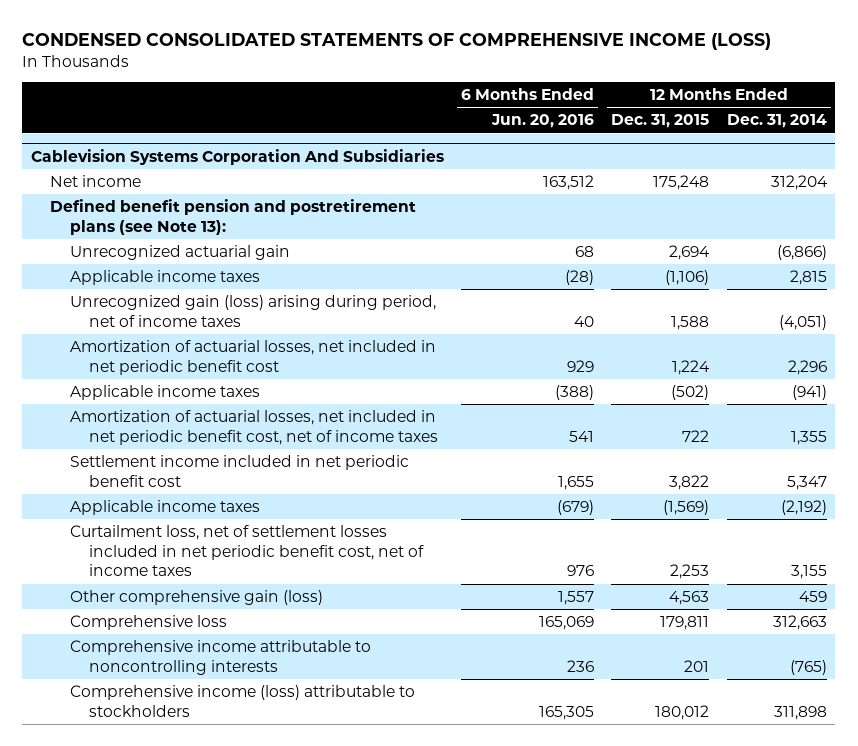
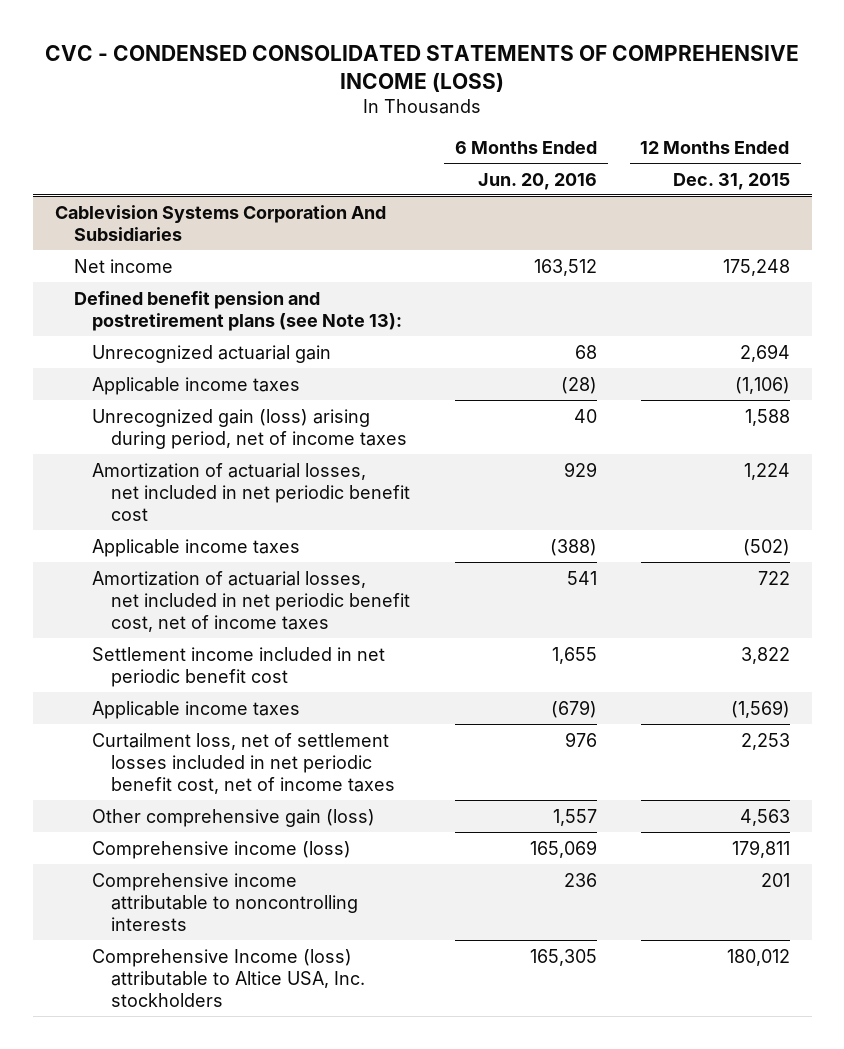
[22,33,772,51] CONDENSED CONSOLIDATED STATEMENTS OF COMPREHENSIVE INCOME (LOSS) -> [45,44,800,92] CVC - CONDENSED CONSOLIDATED STATEMENTS OF COMPREHENSIVE INCOME (LOSS)
[726,114,827,129] Dec. 31, 2014 -> none
[69,615,227,631] Comprehensive loss -> [92,840,352,859] Comprehensive income (loss)
[69,685,415,717] Comprehensive income (loss) attributable to stockholders -> [92,948,366,1007] Comprehensive Income (loss) attributable to Altice USA, Inc. stockholders

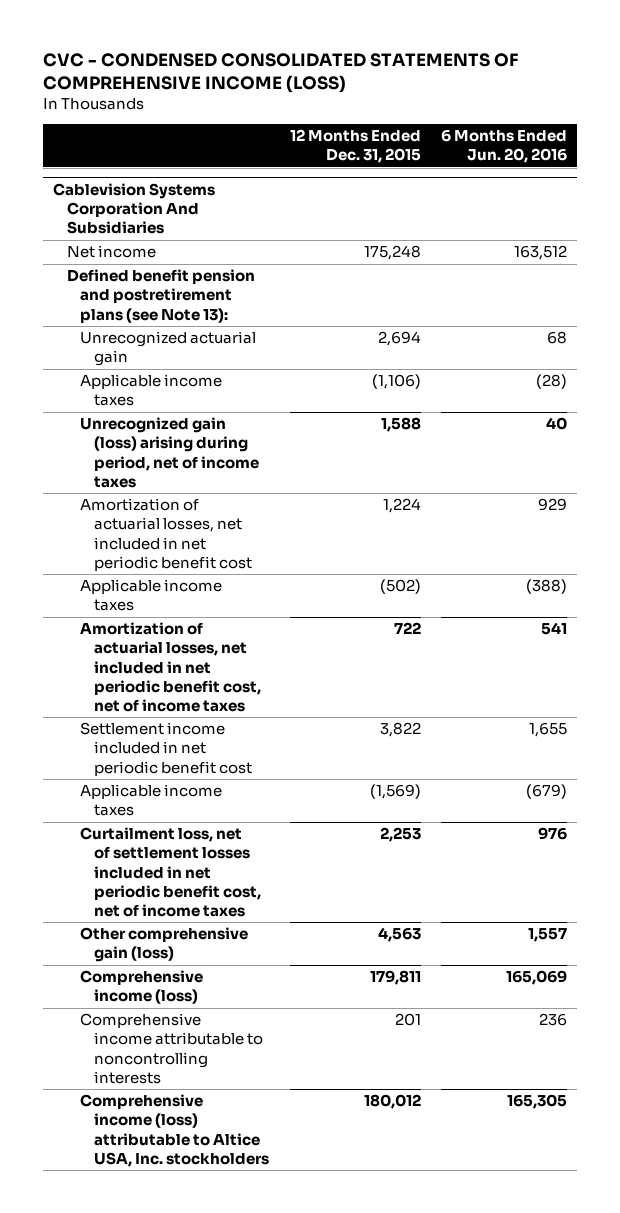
[92,948,366,1007] Comprehensive Income (loss) attributable to Altice USA, Inc. stockholders -> [80,1094,270,1167] Comprehensive income (loss) attributable to Altice USA, Inc. stockholders

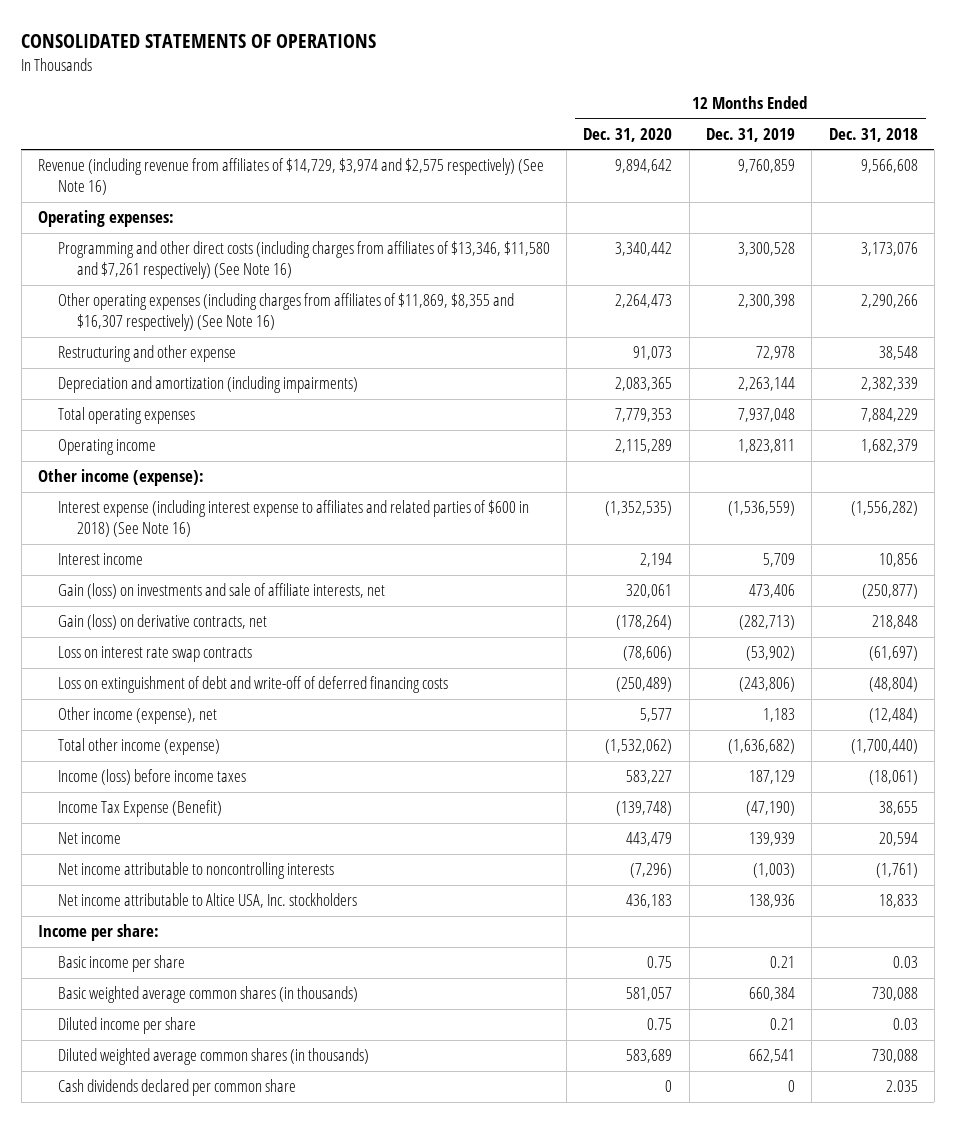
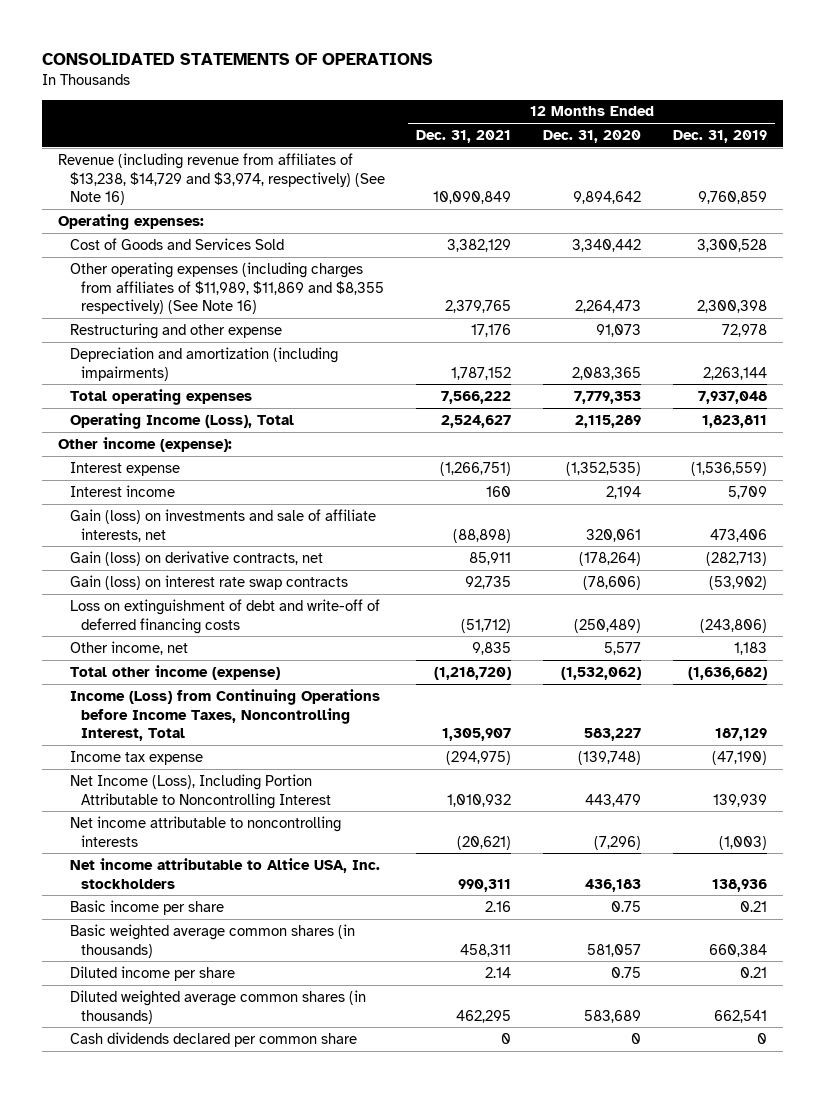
[828,127,918,142] Dec. 31, 2018 -> none
none -> [416,129,512,143] Dec. 31, 2021
[38,158,545,196] Revenue (including revenue from affiliates of $14,729, $3,974 and $2,575 respectively) (See Note 16) -> [58,152,385,206] Revenue (including revenue from affiliates of $13,238, $14,729 and $3,974, respectively) (See Note 16)
[57,241,550,280] Programming and other direct costs (including charges from affiliates of $13,346, $11,580 and $7,261 respectively) (See Note 16) -> [69,237,284,250] Cost of Goods and Services Sold
[57,293,514,332] Other operating expenses (including charges from affiliates of $11,869, $8,355 and $16,307 respectively) (See Note 16) -> [69,261,384,315] Other operating expenses (including charges from affiliates of $11,989, $11,869 and $8,355 respectively) (See Note 16)
[57,439,156,456] Operating income -> [69,412,294,429] Operating Income (Loss), Total
[57,500,529,538] Interest expense (including interest expense to affiliates and related parties of $600 in 2018) (See Note 16) -> [69,461,180,476] Interest expense
[57,646,252,663] Loss on interest rate swap contracts -> [69,574,348,590] Gain (loss) on interest rate swap contracts
[57,707,217,725] Other income (expense), net -> [69,640,188,655] Other income, net
[57,769,246,786] Income (loss) before income taxes -> [69,688,380,742] Income (Loss) from Continuing Operations before Income Taxes, Noncontrolling Interest, Total
[57,800,222,818] Income Tax Expense (Benefit) -> [69,750,203,765] Income tax expense
[57,832,121,845] Net income -> [69,773,331,809] Net Income (Loss), Including Portion Attributable to Noncontrolling Interest
[38,924,160,942] Income per share: -> none

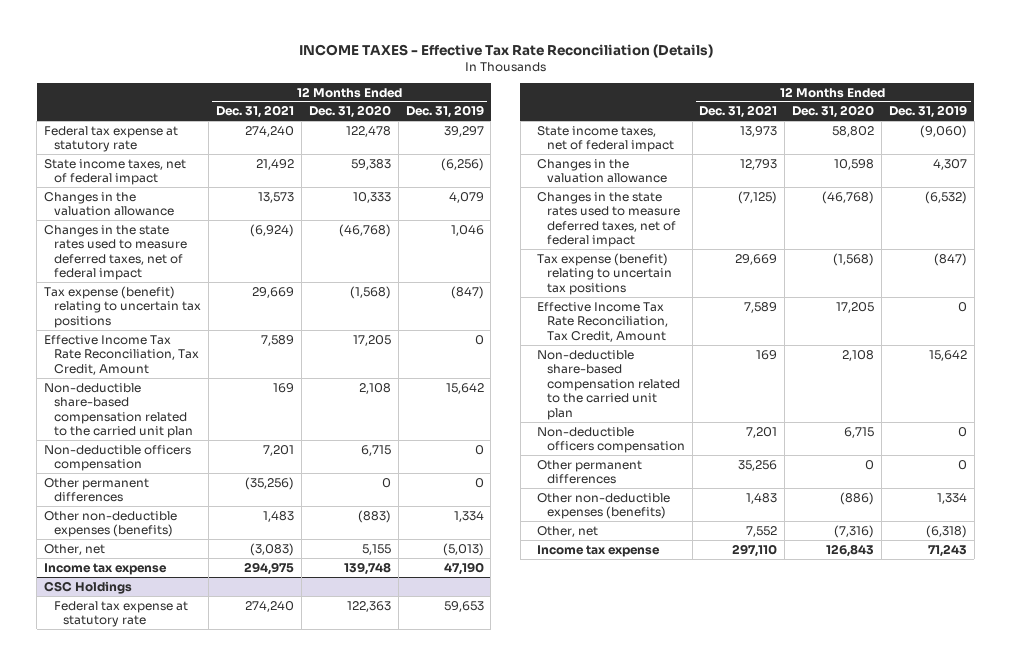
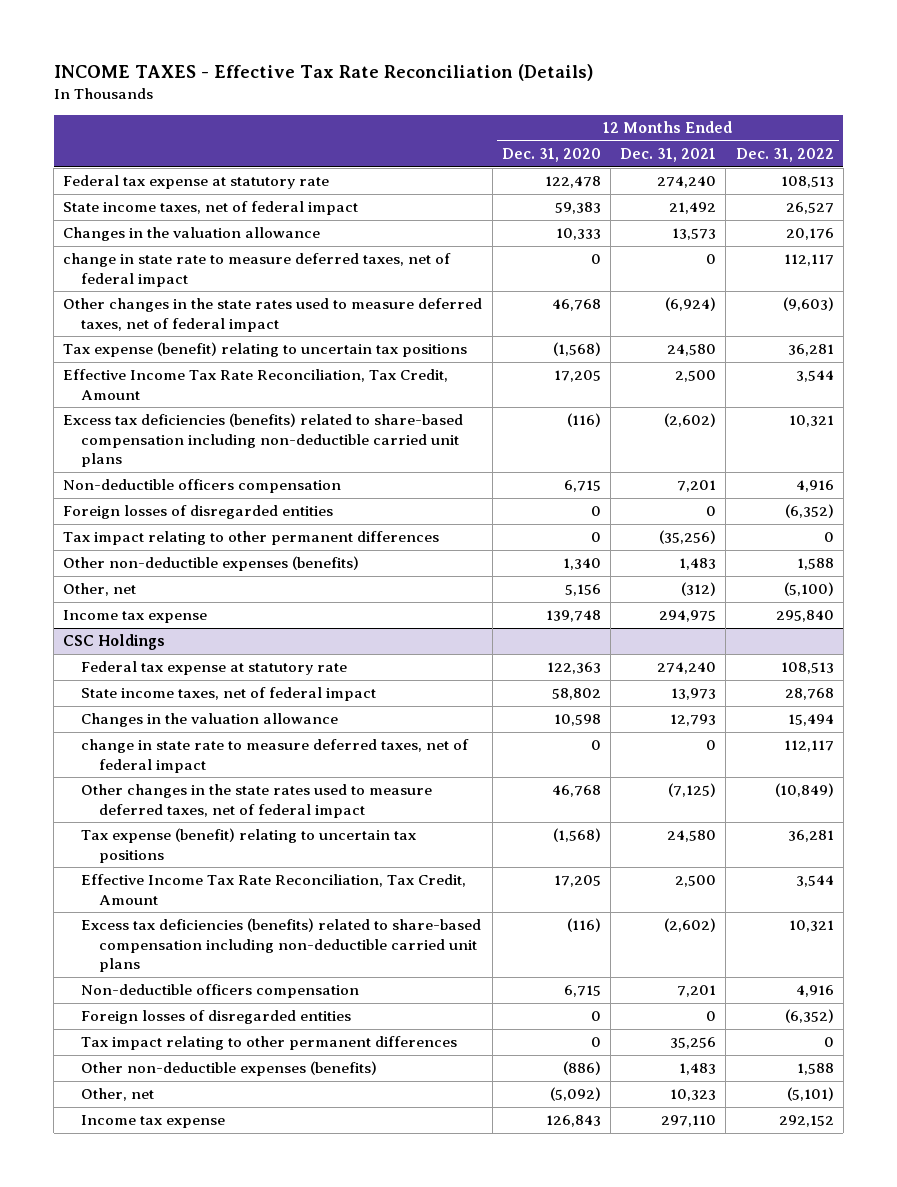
[405,105,484,119] Dec. 31, 2019 -> none
none -> [735,148,834,163] Dec. 31, 2022
none -> [63,253,452,287] change in state rate to measure deferred taxes, net of federal impact
[44,224,187,281] Changes in the state rates used to measure deferred taxes, net of federal impact -> [63,298,483,332] Other changes in the state rates used to measure deferred taxes, net of federal impact
[338,223,391,237] (46,768) -> [551,299,601,312] 46,768
[252,286,295,298] 29,669 -> [667,344,717,357] 24,580
[261,334,295,346] 7,589 -> [675,370,717,383] 2,500
[44,382,193,439] Non-deductible share-based compensation related to the carried unit plan -> [63,413,464,468] Excess tax deficiencies (benefits) related to share-based compensation including non-deductible carried unit plans
[273,382,295,393] 169 -> [664,413,717,428] (2,602)
[358,382,391,394] 2,108 -> [566,413,601,428] (116)
none -> [63,505,334,520] Foreign losses of disregarded entities
[44,477,150,503] Other permanent differences -> [63,531,440,546] Tax impact relating to other permanent differences
[357,509,391,523] (883) -> [562,558,601,571] 1,340
[250,542,295,556] (3,083) -> [681,582,717,597] (312)
[361,543,391,555] 5,155 -> [564,584,601,597] 5,156
none -> [81,739,470,773] change in state rate to measure deferred taxes, net of federal impact
[537,191,680,248] Changes in the state rates used to measure deferred taxes, net of federal impact -> [81,784,433,818] Other changes in the state rates used to measure deferred taxes, net of federal impact
[822,190,875,204] (46,768) -> [551,785,601,798] 46,768
[735,253,778,265] 29,669 -> [667,830,717,843] 24,580
[744,301,778,313] 7,589 -> [675,875,717,888] 2,500
[537,349,680,420] Non-deductible share-based compensation related to the carried unit plan -> [81,918,482,973] Excess tax deficiencies (benefits) related to share-based compensation including non-deductible carried unit plans
[756,349,778,360] 169 -> [664,918,717,933] (2,602)
[842,349,875,361] 2,108 -> [566,918,601,933] (116)
none -> [81,1010,352,1025] Foreign losses of disregarded entities
[537,459,643,485] Other permanent differences -> [81,1036,458,1051] Tax impact relating to other permanent differences
[746,525,778,537] 7,552 -> [670,1089,717,1102] 10,323
[834,524,875,538] (7,316) -> [549,1087,601,1102] (5,092)

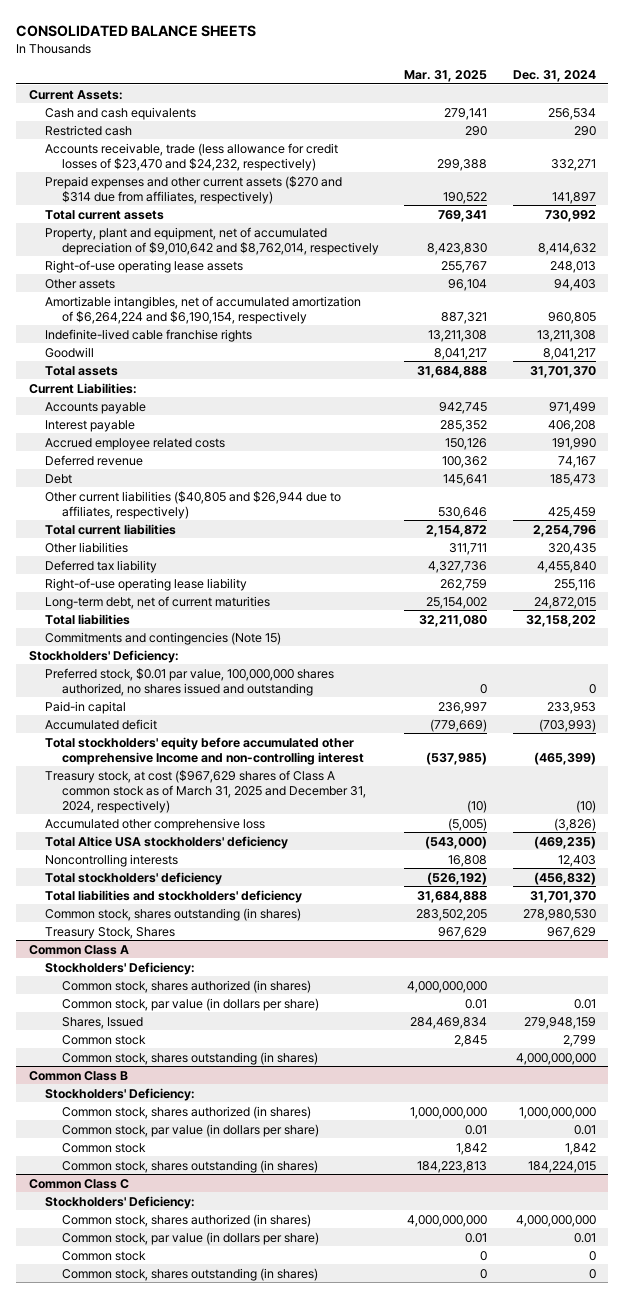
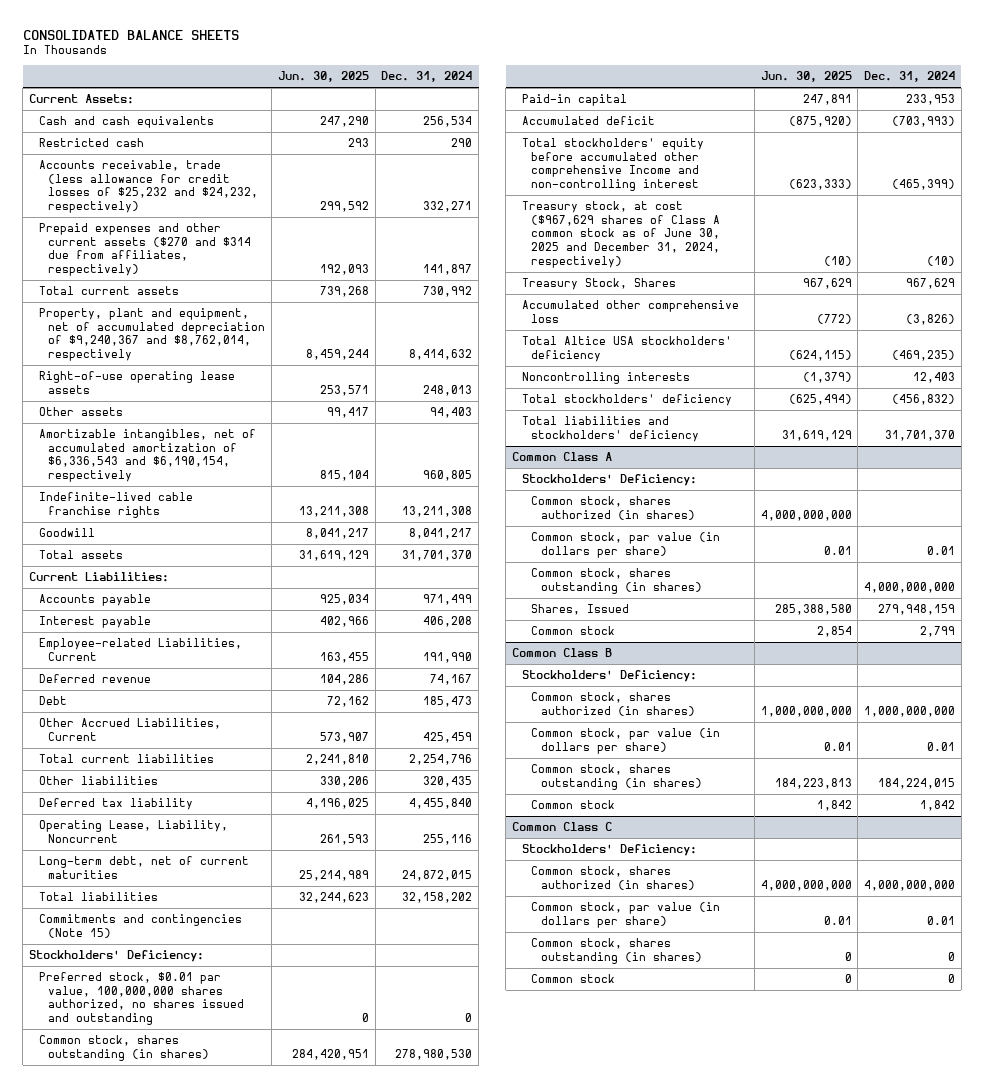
[404,70,488,83] Mar. 31, 2025 -> none
none -> [277,71,369,83] Jun. 30, 2025
[45,142,339,171] Accounts receivable, trade (less allowance for credit losses of $23,470 and $24,232, respectively) -> [38,160,259,214] Accounts receivable, trade (less allowance for credit losses of $25,232 and $24,232, respectively)
[45,226,379,255] Property, plant and equipment, net of accumulated depreciation of $9,010,642 and $8,762,014, respectively -> [38,308,266,362] Property, plant and equipment, net of accumulated depreciation of $9,240,367 and $8,762,014, respectively
[45,295,362,324] Amortizable intangibles, net of accumulated amortization of $6,264,224 and $6,190,154, respectively -> [38,429,256,483] Amortizable intangibles, net of accumulated amortization of $6,336,543 and $6,190,154, respectively
[45,437,226,450] Accrued employee related costs -> [38,638,242,661] Employee-related Liabilities, Current
[45,490,342,519] Other current liabilities ($40,805 and $26,944 due to affiliates, respectively) -> [38,718,221,741] Other Accrued Liabilities, Current
[45,577,248,591] Right-of-use operating lease liability -> [38,820,228,843] Operating Lease, Liability, Noncurrent
[45,907,302,921] Common stock, shares outstanding (in shares) -> [38,1035,210,1061] Common stock, shares outstanding (in shares)
[45,769,366,813] Treasury stock, at cost ($967,629 shares of Class A common stock as of March 31, 2025 and December 31, 2024, respectively) -> [521,201,721,268] Treasury stock, at cost ($967,629 shares of Class A common stock as of June 30, 2025 and December 31, 2024, respectively)
[45,926,176,939] Treasury Stock, Shares -> [521,278,676,291] Treasury Stock, Shares
[61,1051,318,1065] Common stock, shares outstanding (in shares) -> [531,568,702,594] Common stock, shares outstanding (in shares)
[61,1142,146,1153] Common stock -> [531,800,616,810] Common stock
[61,1250,146,1261] Common stock -> [531,974,616,984] Common stock

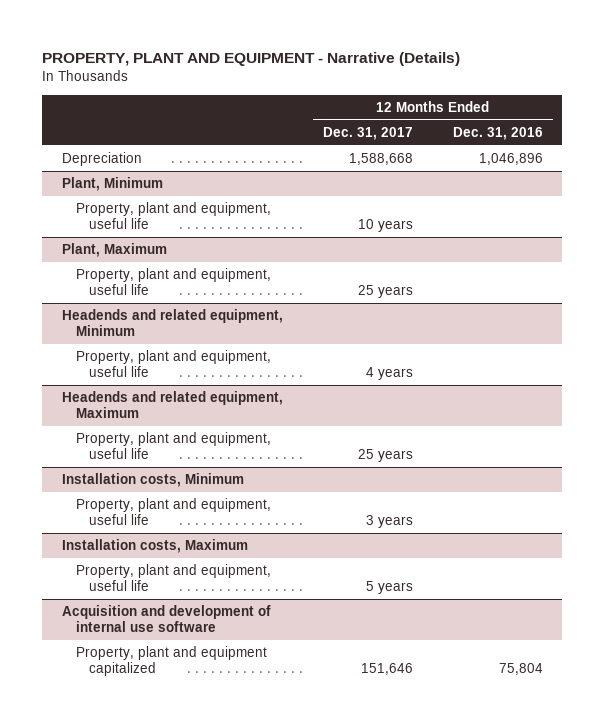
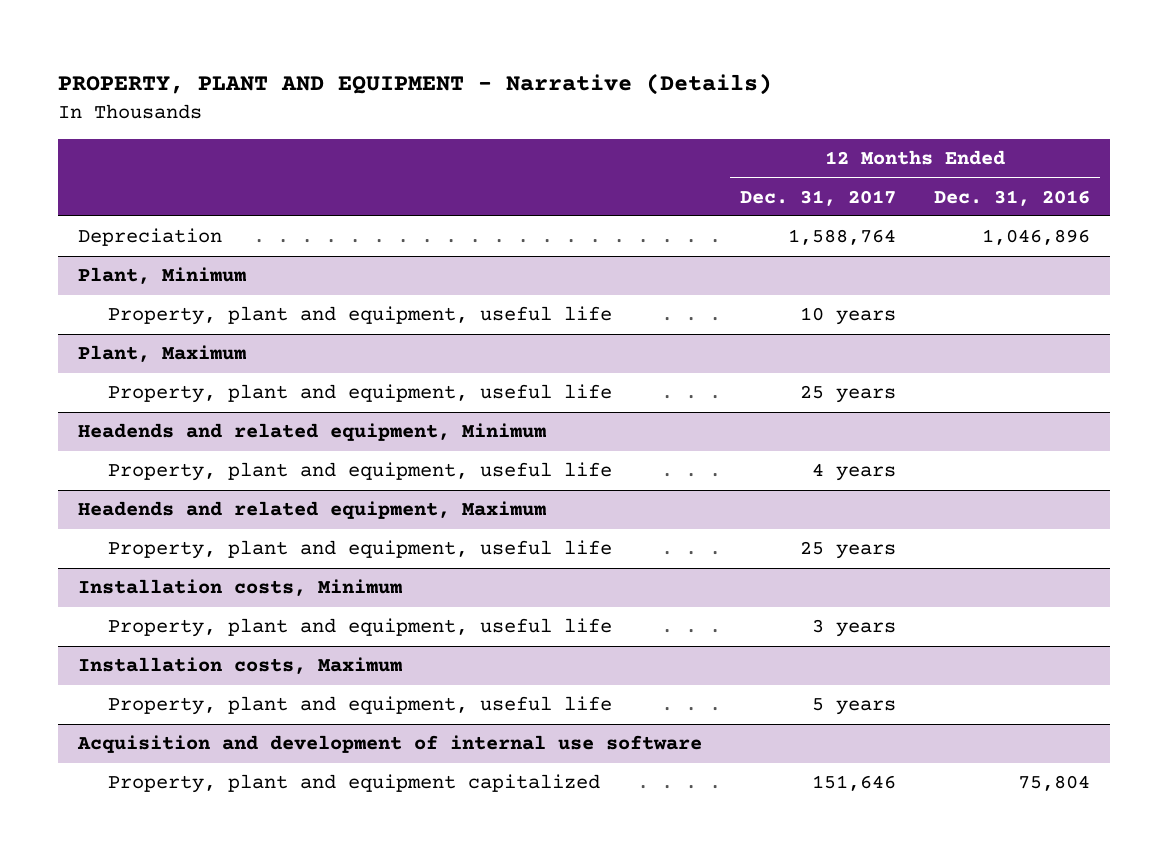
[348,153,413,166] 1,588,668 -> [787,229,896,246] 1,588,764

